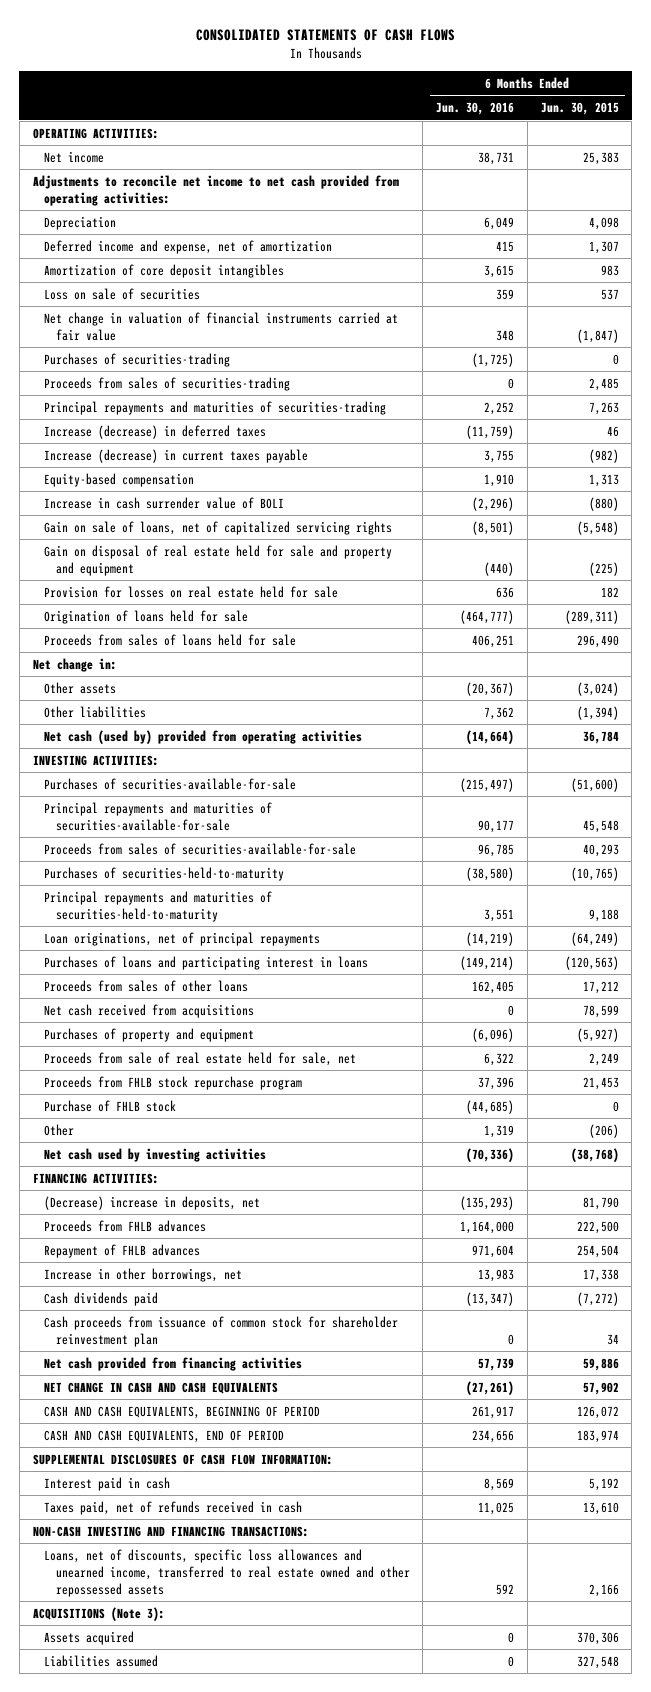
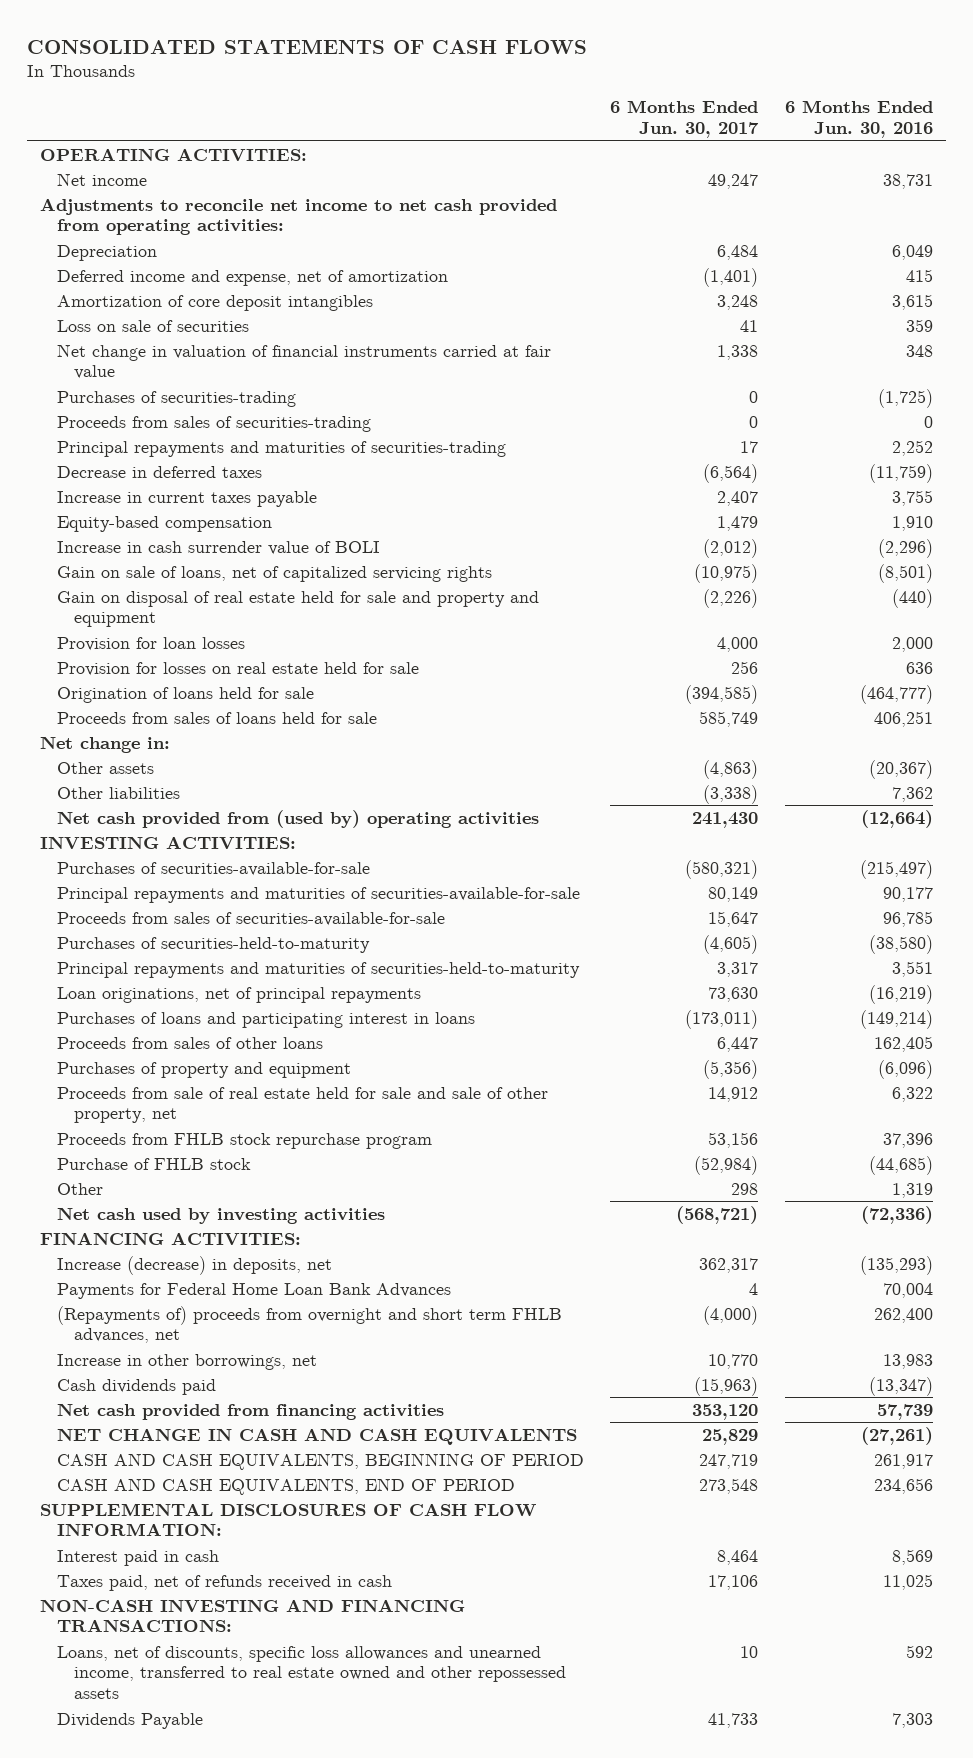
[540,102,619,116] Jun. 30, 2015 -> none
none -> [610,100,760,139] 6 Months Ended Jun. 30, 2017
[44,424,267,439] Increase (decrease) in deferred taxes -> [57,465,263,478] Decrease in deferred taxes
[44,448,309,463] Increase (decrease) in current taxes payable -> [57,490,318,507] Increase in current taxes payable
none -> [57,636,246,651] Provision for loan losses
[44,729,363,744] Net cash (used by) provided from operating activities -> [57,809,540,828] Net cash provided from (used by) operating activities
[466,729,515,744] (14,664) -> [860,809,933,828] (12,664)
[466,931,515,946] (14,219) -> [868,984,933,1004] (16,219)
[44,1003,255,1018] Net cash received from acquisitions -> none
[44,1051,357,1066] Proceeds from sale of real estate held for sale, net -> [57,1086,549,1124] Proceeds from sale of real estate held for sale and sale of other property, net
[466,1147,515,1162] (70,336) -> [860,1205,933,1224] (72,336)
[44,1219,207,1232] Proceeds from FHLB advances -> none
[44,1243,201,1258] Repayment of FHLB advances -> none
[44,1195,261,1210] (Decrease) increase in deposits, net -> [57,1255,333,1275] Increase (decrease) in deposits, net
none -> [57,1282,452,1299] Payments for Federal Home Loan Bank Advances
none -> [57,1305,563,1344] (Repayments of) proceeds from overnight and short term FHLB advances, net
[44,1315,399,1347] Cash proceeds from issuance of common stock for shareholder reinvestment plan -> none
[32,1606,165,1621] ACQUISITIONS (Note 3): -> none
[44,1630,135,1645] Assets acquired -> none
[44,1654,159,1667] Liabilities assumed -> none
none -> [57,1712,204,1729] Dividends Payable

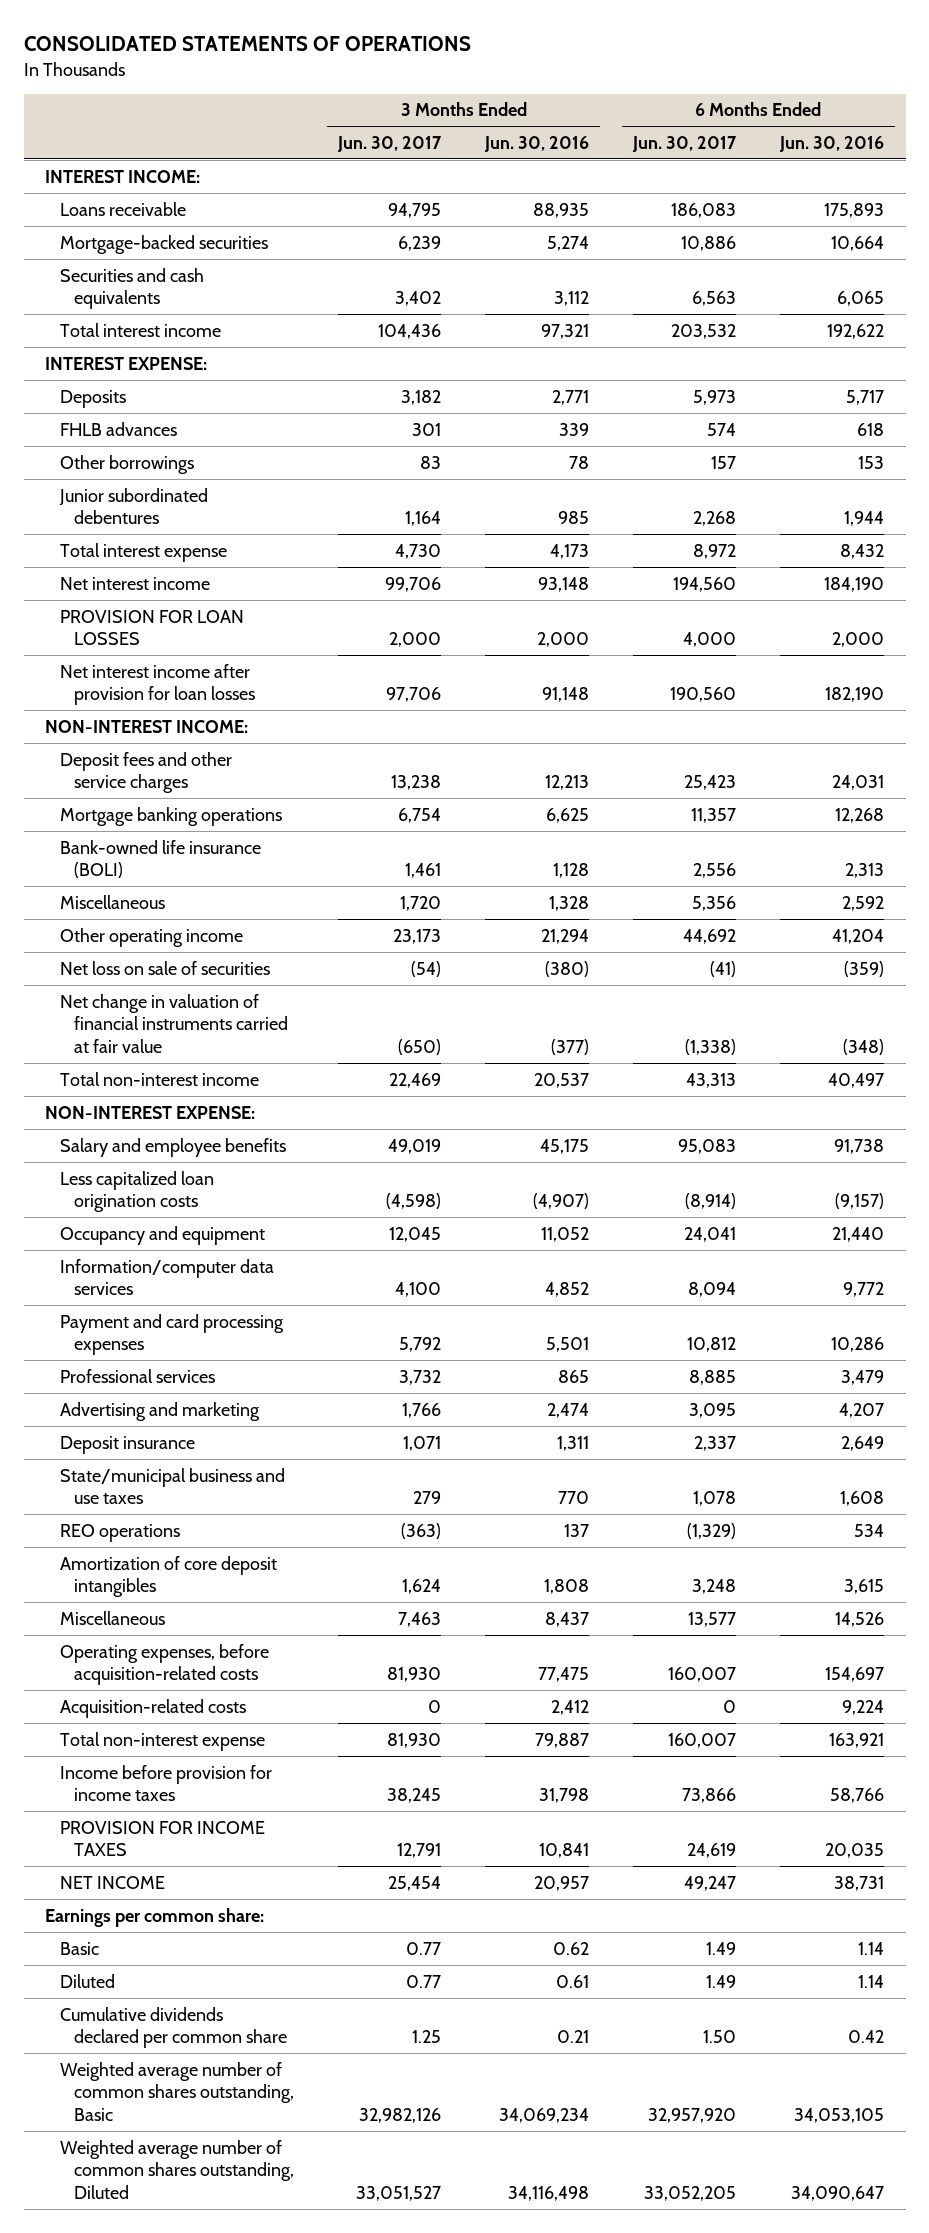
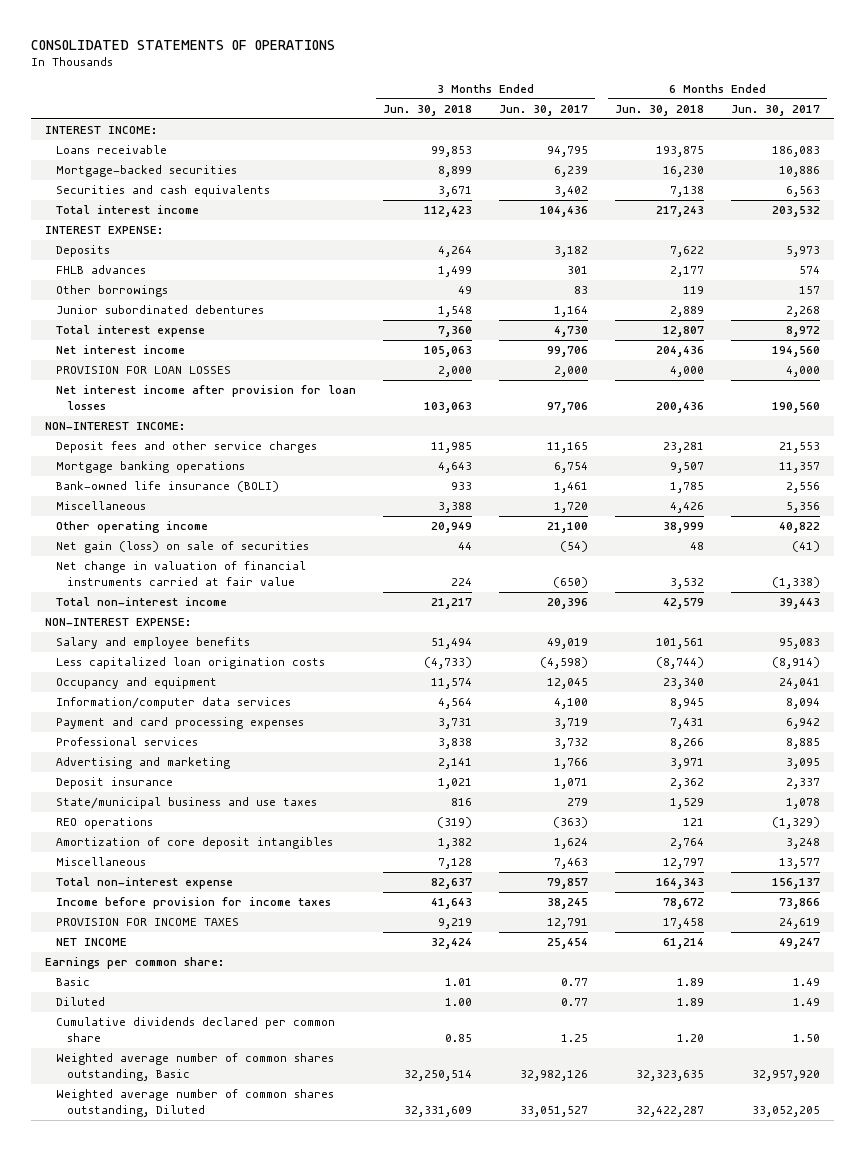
[484,135,590,152] Jun. 30, 2016 -> none
[778,135,884,152] Jun. 30, 2016 -> none
none -> [382,104,472,116] Jun. 30, 2018
none -> [615,104,705,116] Jun. 30, 2018
[391,775,442,791] 13,238 -> [547,442,589,454] 11,165
[683,775,736,791] 25,423 -> [779,442,821,454] 21,553
[393,928,442,944] 23,173 -> [547,522,589,534] 21,100
[682,928,736,944] 44,692 -> [779,522,821,534] 40,822
[59,960,270,975] Net loss on sale of securities -> [55,541,309,554] Net gain (loss) on sale of securities
[389,1072,442,1088] 22,469 -> [547,598,589,610] 20,396
[685,1072,736,1088] 43,313 -> [779,598,821,610] 39,443
[399,1337,442,1353] 5,792 -> [554,718,589,730] 3,719
[686,1337,736,1353] 10,812 -> [786,718,821,730] 6,942
[59,1643,269,1686] Operating expenses, before acquisition-related costs -> none
[59,1698,246,1718] Acquisition-related costs -> none
[387,1732,442,1748] 81,930 -> [547,878,589,890] 79,857
[667,1732,736,1748] 160,007 -> [772,878,821,890] 156,137

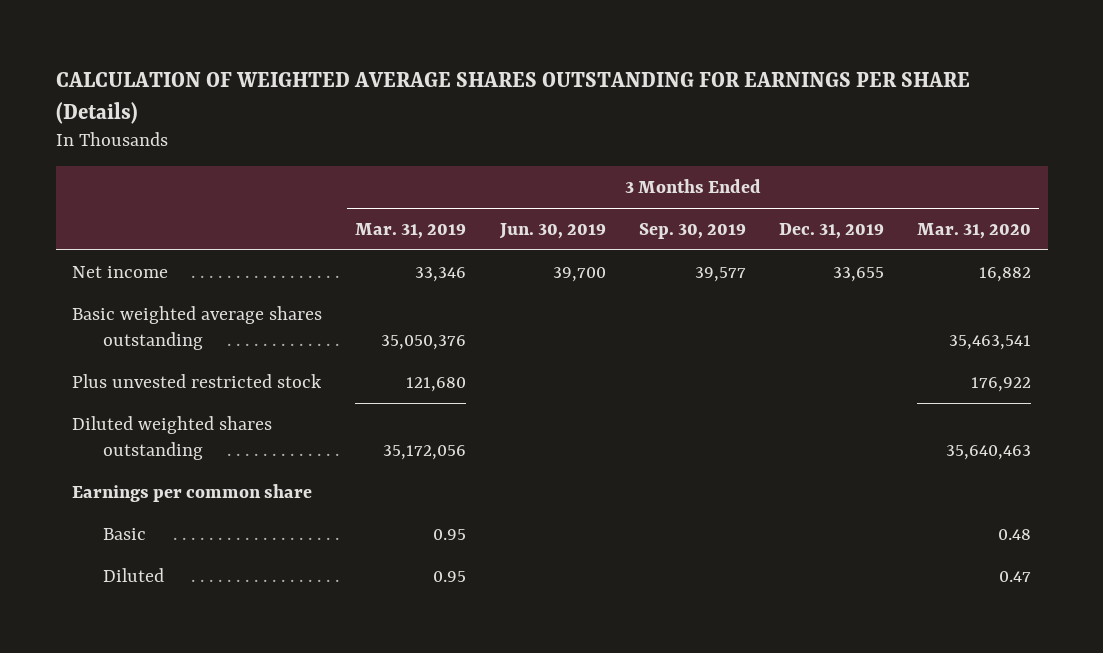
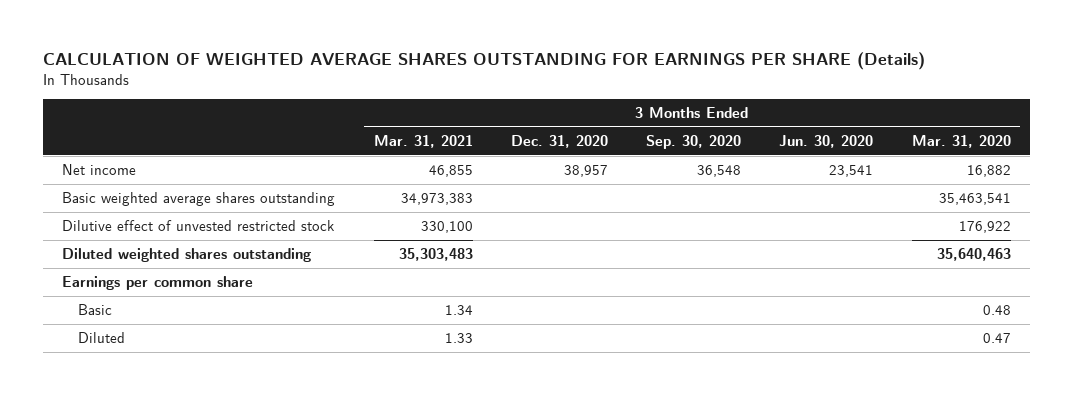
[355,222,467,239] Mar. 31, 2019 -> none
[498,222,606,239] Jun. 30, 2019 -> none
[638,222,746,239] Sep. 30, 2019 -> none
[778,222,884,239] Dec. 31, 2019 -> none
none -> [373,134,473,148] Mar. 31, 2021
none -> [510,134,608,148] Dec. 31, 2020
none -> [646,134,742,149] Sep. 30, 2020
none -> [779,134,874,148] Jun. 30, 2020
[72,373,323,388] Plus unvested restricted stock -> [62,219,336,231] Dilutive effect of unvested restricted stock

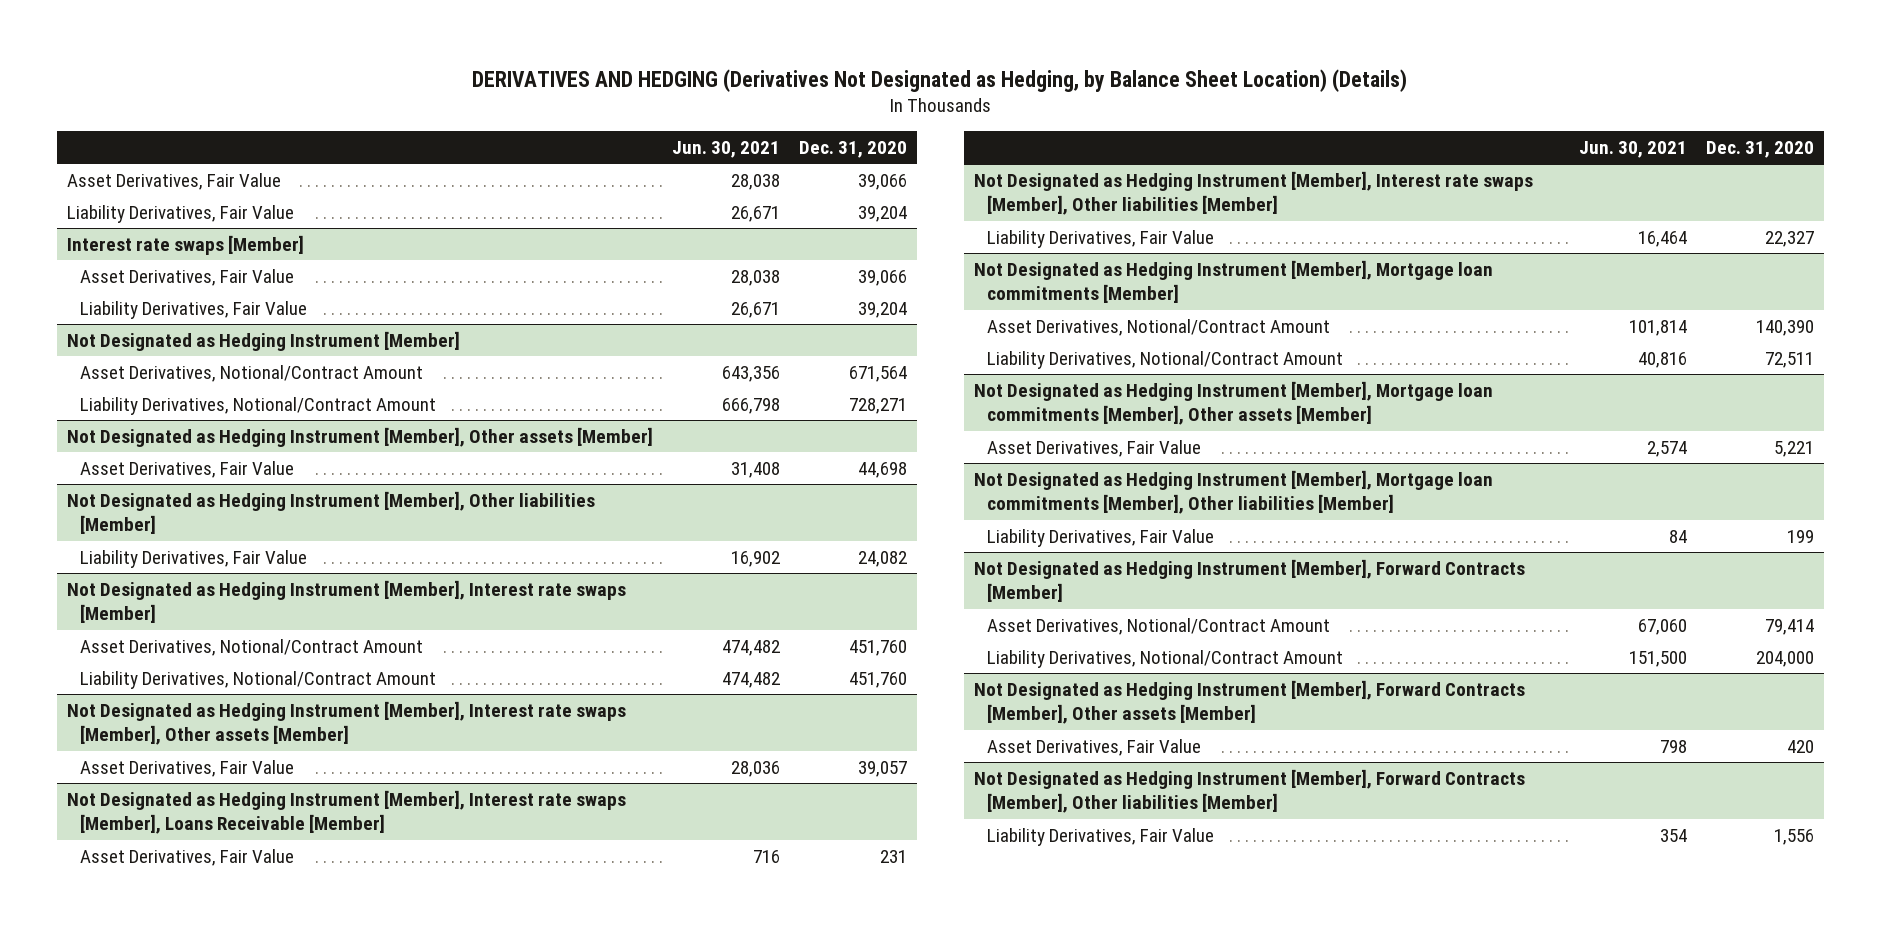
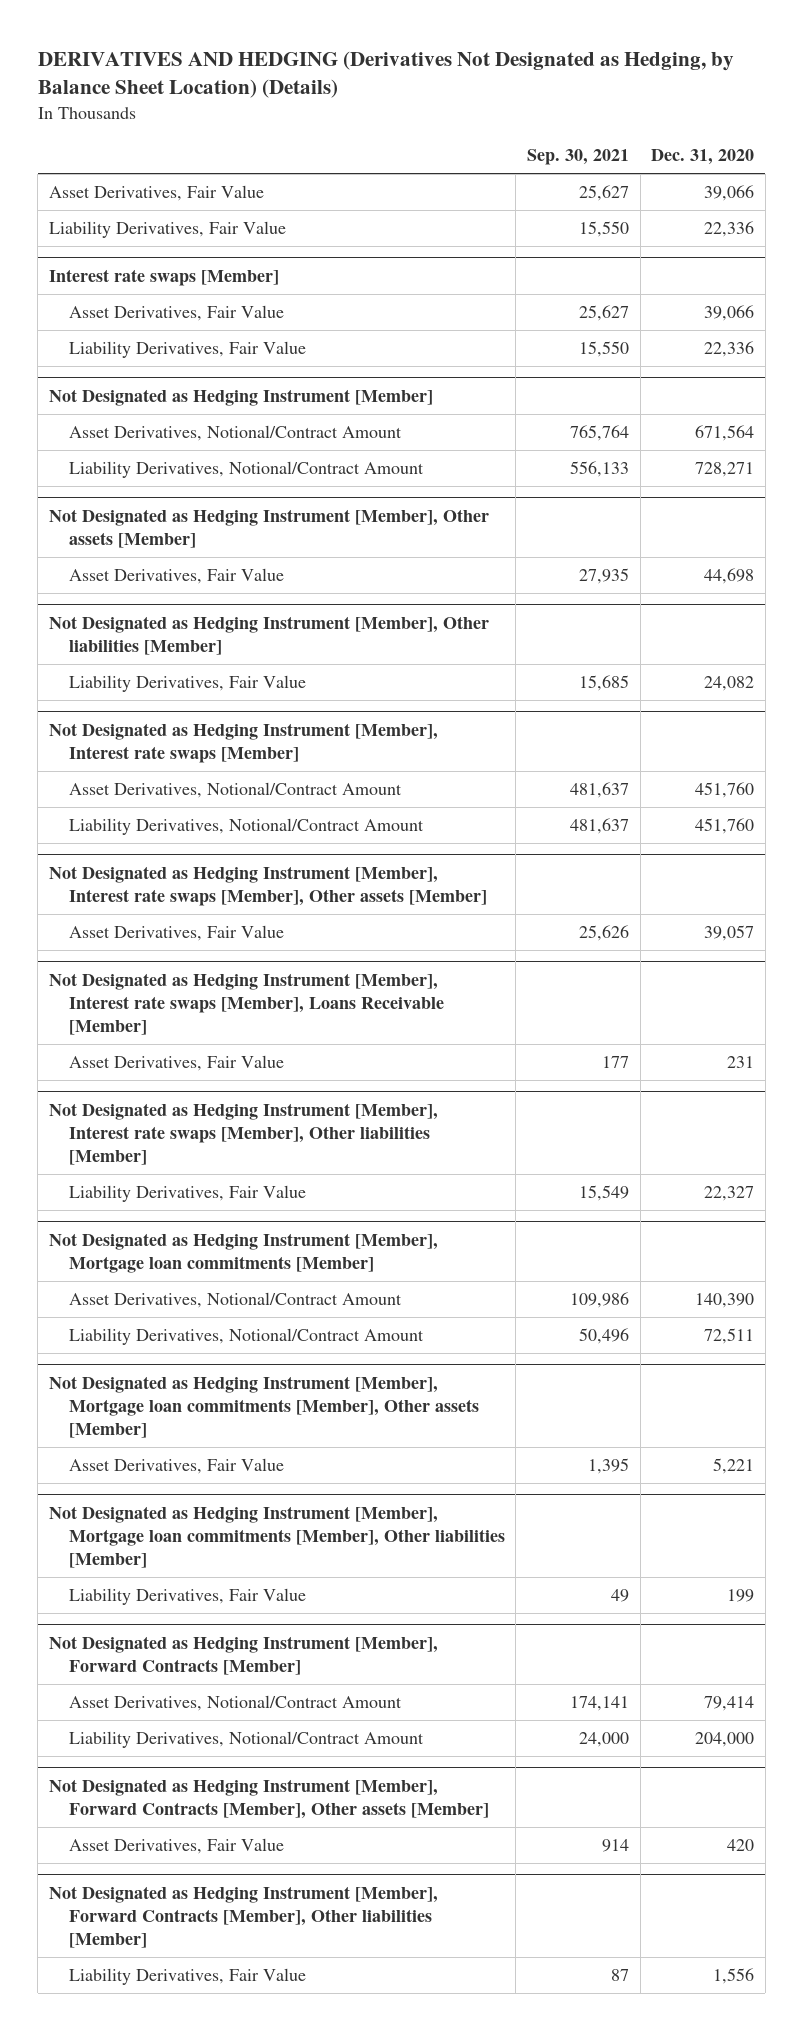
[672,140,781,158] Jun. 30, 2021 -> none
none -> [527,149,630,166] Sep. 30, 2021
[858,205,908,222] 39,204 -> [704,221,755,238] 22,336
[858,301,908,318] 39,204 -> [704,341,755,358] 22,336

